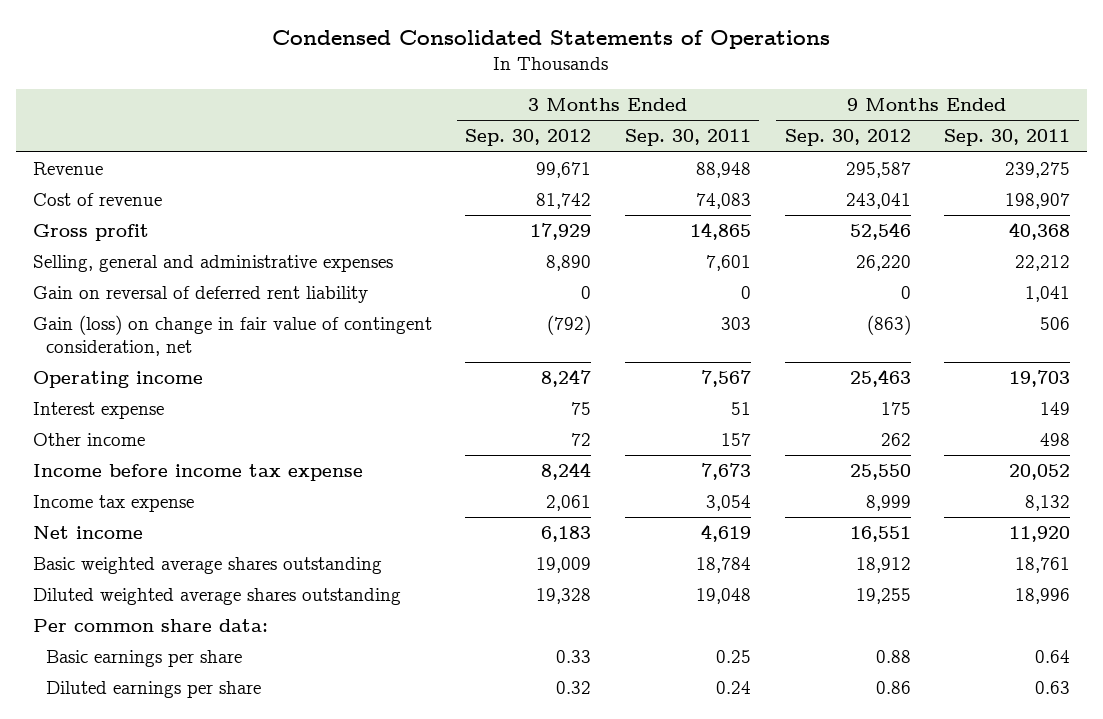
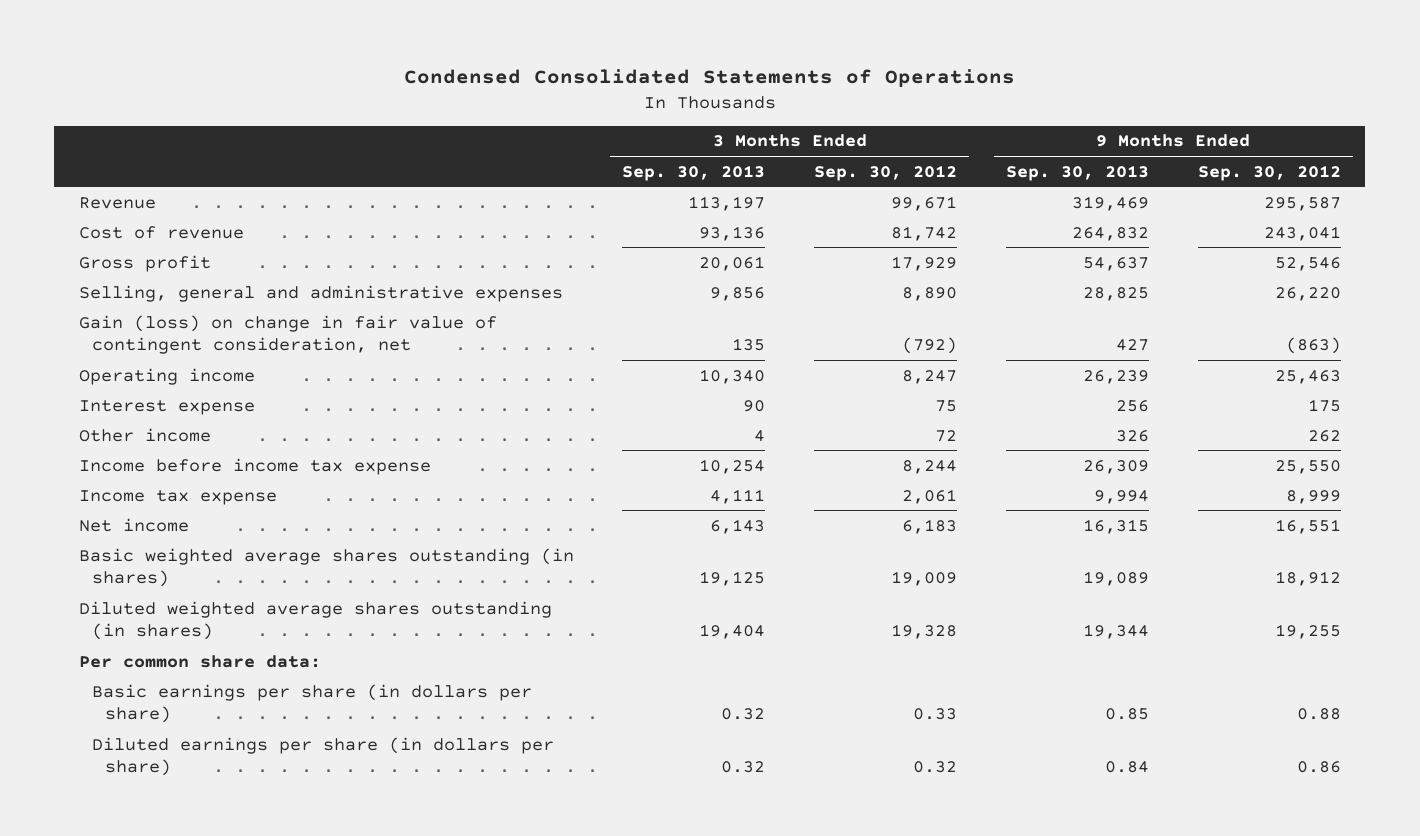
[624,129,751,147] Sep. 30, 2011 -> none
[944,129,1071,147] Sep. 30, 2011 -> none
none -> [622,164,766,181] Sep. 30, 2013
none -> [1006,164,1150,181] Sep. 30, 2013
[32,286,368,304] Gain on reversal of deferred rent liability -> none
[32,557,382,575] Basic weighted average shares outstanding -> [78,547,574,588] Basic weighted average shares outstanding (in shares)
[32,588,401,606] Diluted weighted average shares outstanding -> [78,600,552,641] Diluted weighted average shares outstanding (in shares)
[46,650,243,668] Basic earnings per share -> [91,683,532,724] Basic earnings per share (in dollars per share)
[46,681,262,699] Diluted earnings per share -> [91,736,554,777] Diluted earnings per share (in dollars per share)

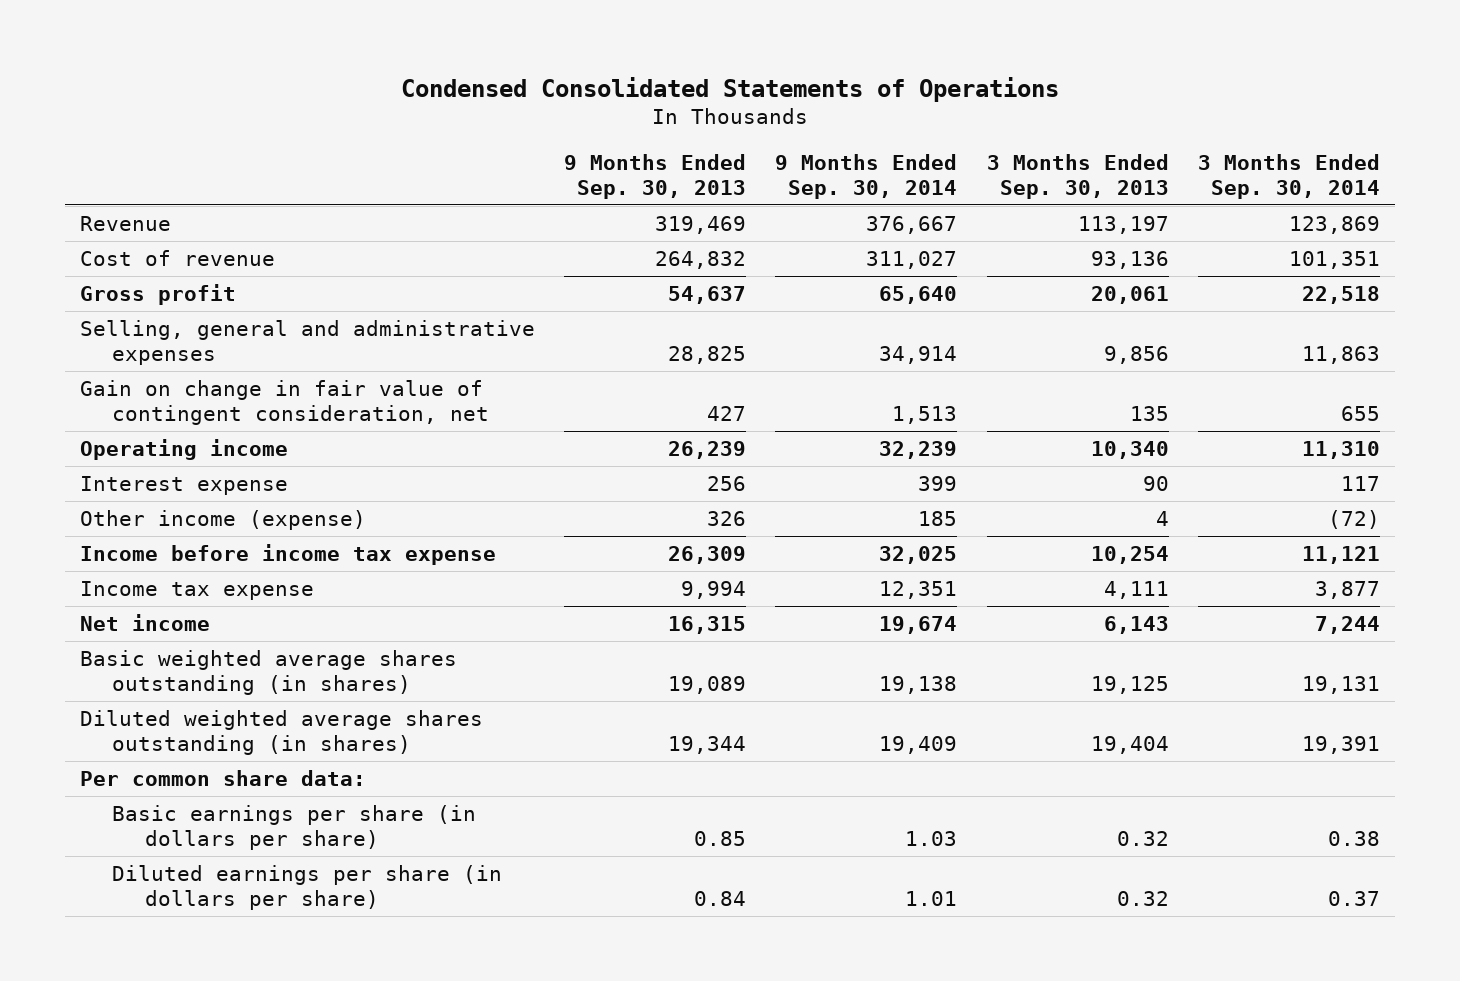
[814,164,958,181] Sep. 30, 2012 -> none
[1197,164,1341,181] Sep. 30, 2012 -> none
none -> [775,153,958,199] 9 Months Ended Sep. 30, 2014
none -> [1197,153,1380,199] 3 Months Ended Sep. 30, 2014
[78,314,497,355] Gain (loss) on change in fair value of contingent consideration, net -> [79,379,490,425] Gain on change in fair value of contingent consideration, net
[78,427,211,442] Other income -> [79,509,366,530] Other income (expense)

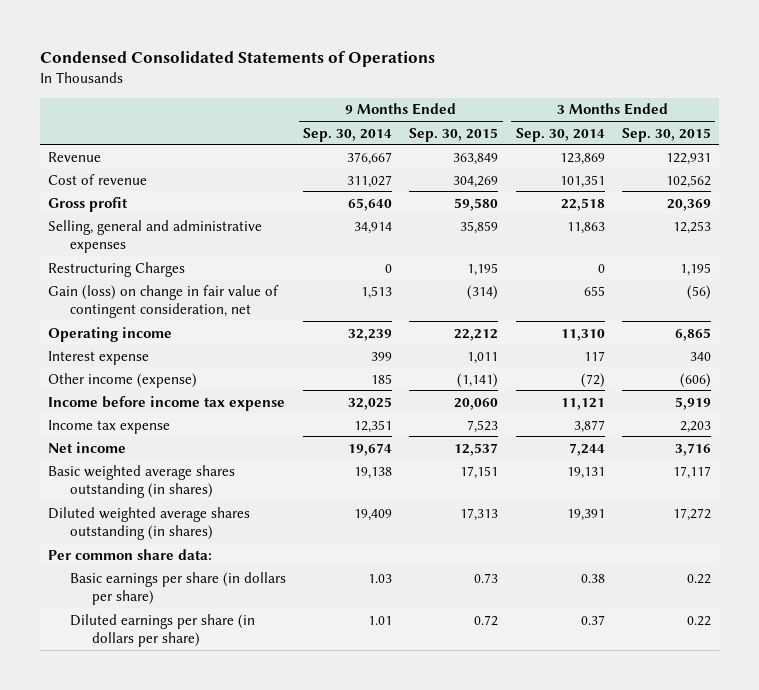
[564,153,747,199] 9 Months Ended Sep. 30, 2013 -> none
[986,153,1169,199] 3 Months Ended Sep. 30, 2013 -> none
none -> [409,127,499,142] Sep. 30, 2015
none -> [621,127,711,142] Sep. 30, 2015
none -> [48,261,186,277] Restructuring Charges
[79,379,490,425] Gain on change in fair value of contingent consideration, net -> [48,284,280,319] Gain (loss) on change in fair value of contingent consideration, net

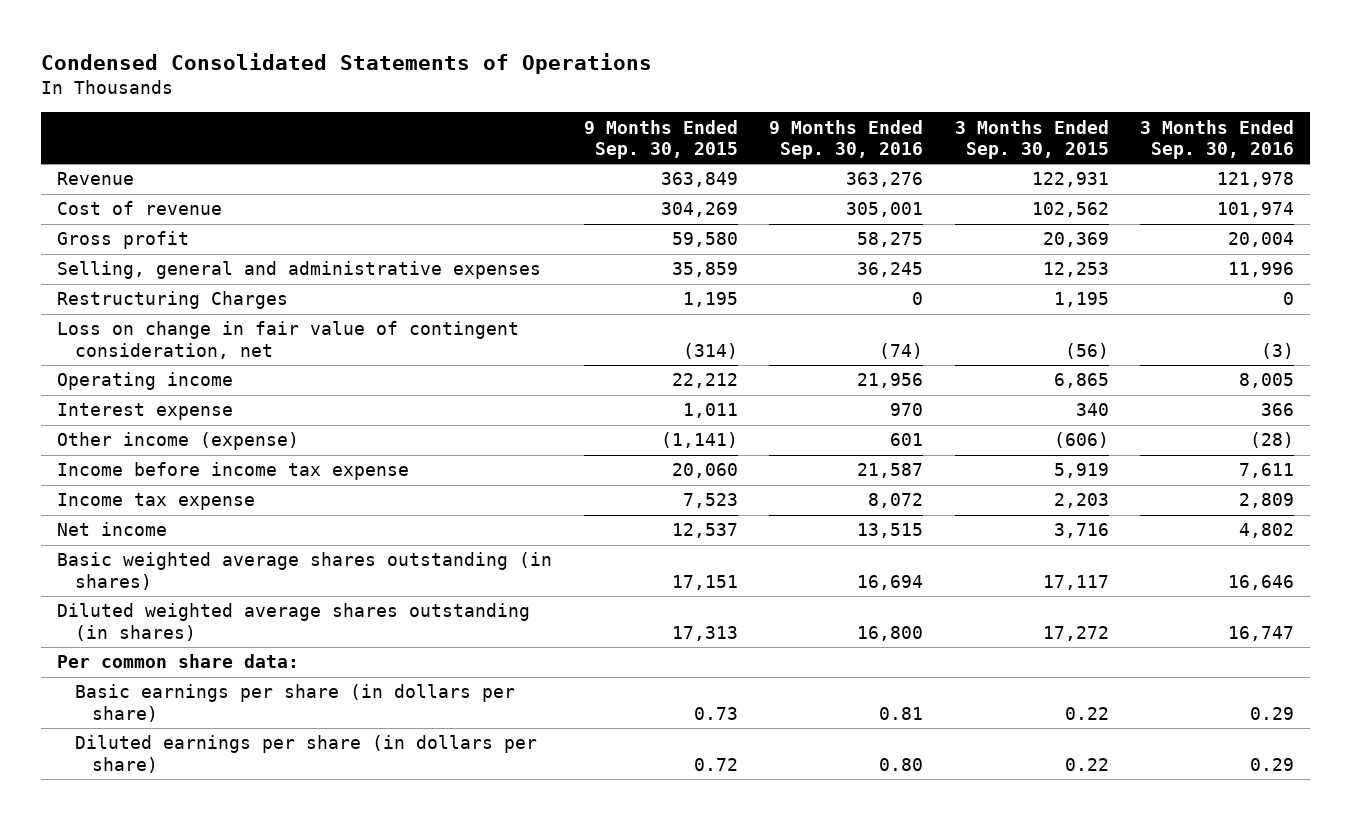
[303,127,393,142] Sep. 30, 2014 -> none
[515,127,605,142] Sep. 30, 2014 -> none
none -> [769,119,924,159] 9 Months Ended Sep. 30, 2016
none -> [1140,119,1295,159] 3 Months Ended Sep. 30, 2016
[48,284,280,319] Gain (loss) on change in fair value of contingent consideration, net -> [57,321,520,359] Loss on change in fair value of contingent consideration, net

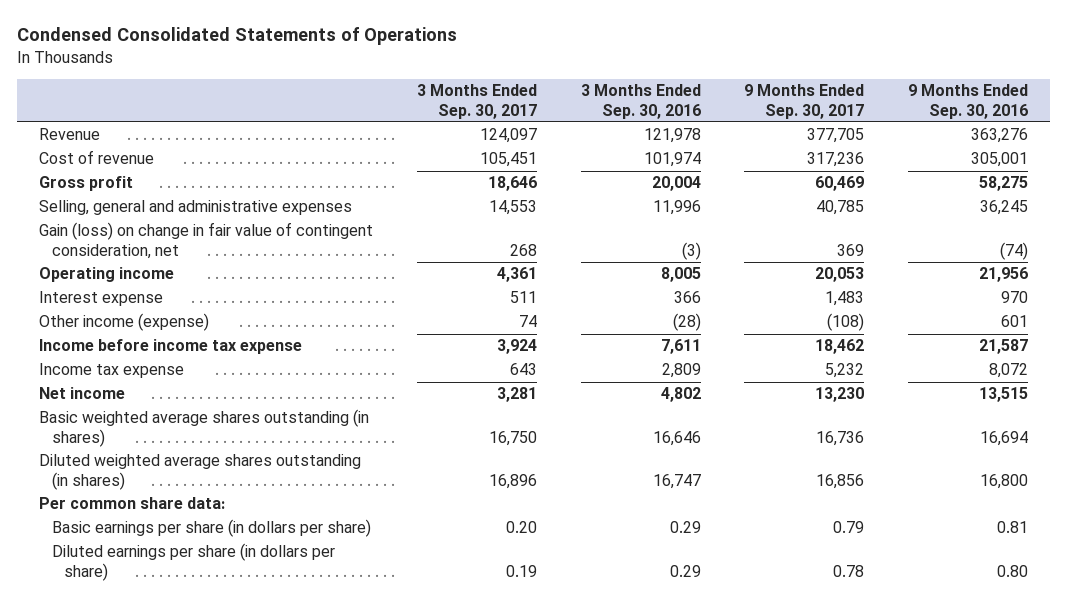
[583,119,738,159] 9 Months Ended Sep. 30, 2015 -> none
[954,119,1109,159] 3 Months Ended Sep. 30, 2015 -> none
none -> [416,84,537,119] 3 Months Ended Sep. 30, 2017
none -> [744,84,865,119] 9 Months Ended Sep. 30, 2017
[57,291,289,310] Restructuring Charges -> none
[57,321,520,359] Loss on change in fair value of contingent consideration, net -> [38,222,373,259] Gain (loss) on change in fair value of contingent consideration, net

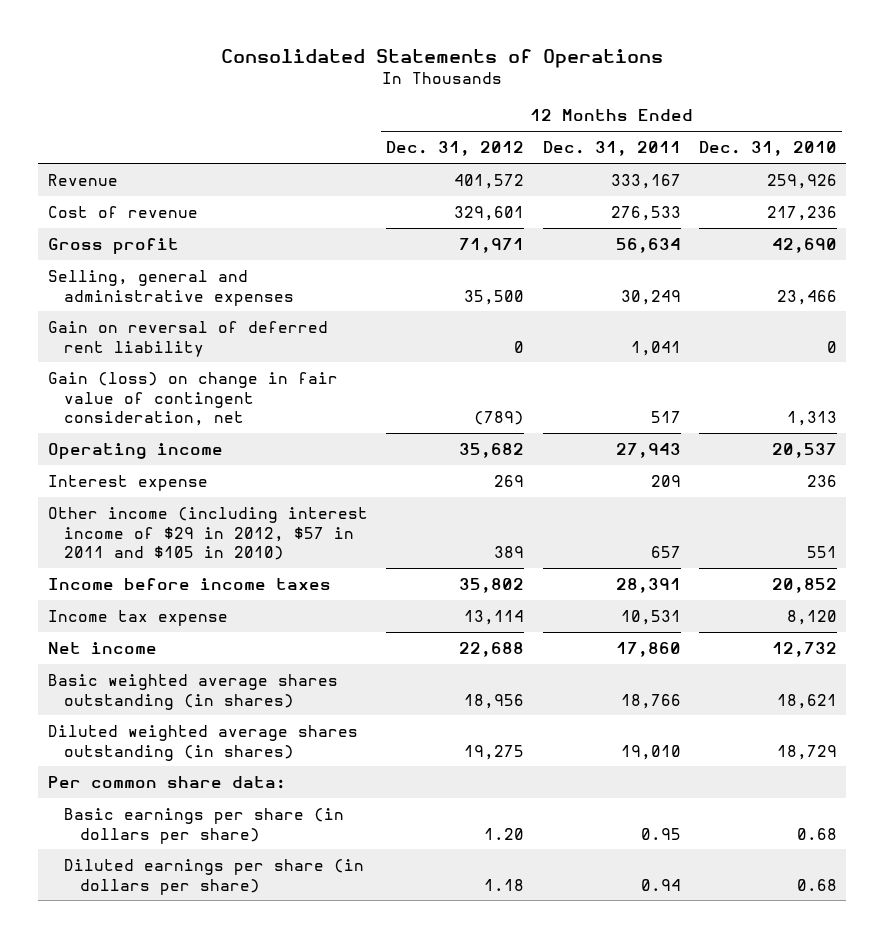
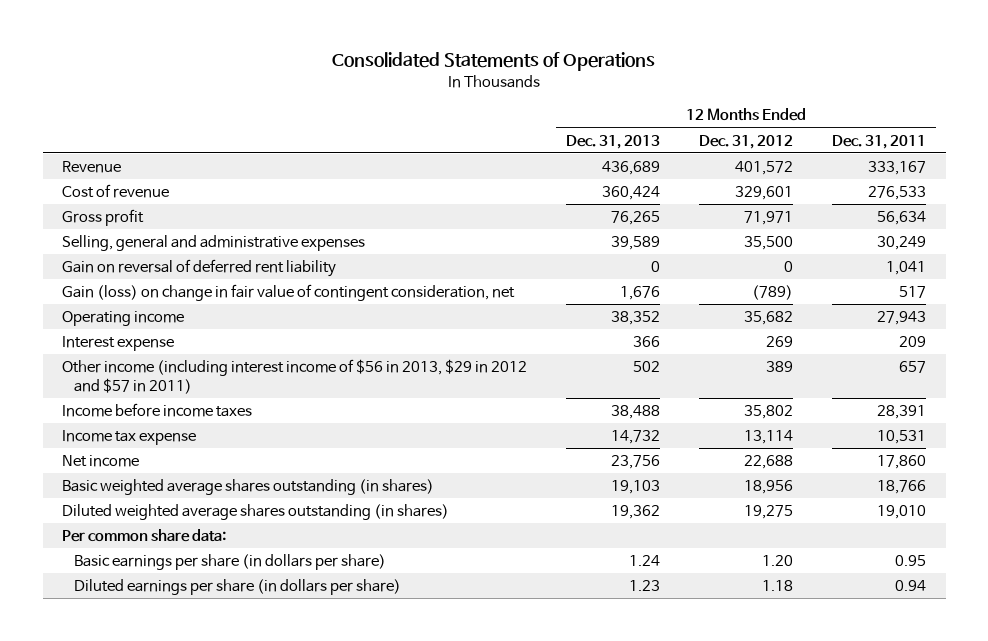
[699,141,838,157] Dec. 31, 2010 -> none
none -> [566,134,661,149] Dec. 31, 2013
[47,506,368,561] Other income (including interest income of $29 in 2012, $57 in 2011 and $105 in 2010) -> [62,359,528,395] Other income (including interest income of $56 in 2013, $29 in 2012 and $57 in 2011)

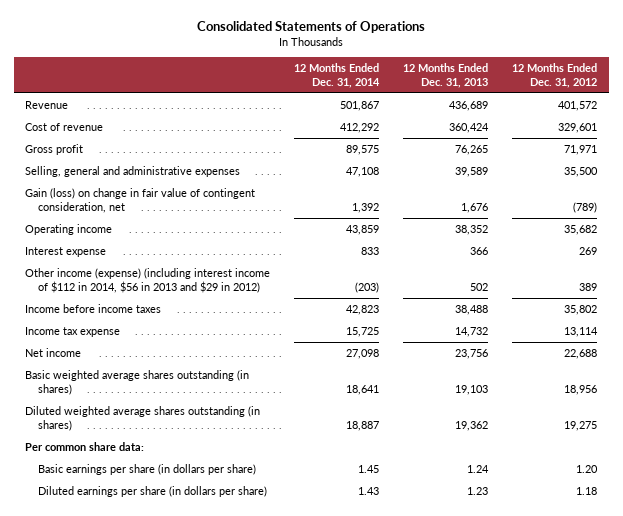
[832,134,927,149] Dec. 31, 2011 -> none
none -> [294,62,381,89] 12 Months Ended Dec. 31, 2014
[62,259,337,278] Gain on reversal of deferred rent liability -> none
[62,359,528,395] Other income (including interest income of $56 in 2013, $29 in 2012 and $57 in 2011) -> [25,267,271,294] Other income (expense) (including interest income of $112 in 2014, $56 in 2013 and $29 in 2012)

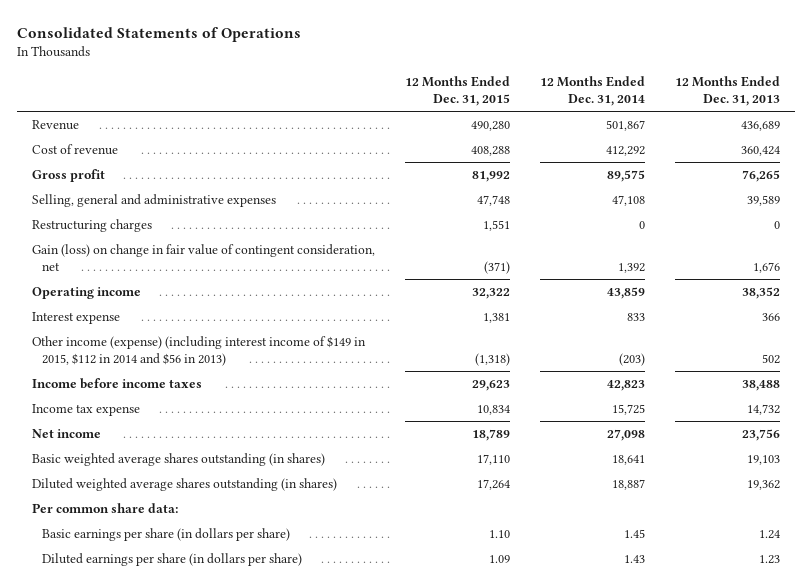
[512,62,598,89] 12 Months Ended Dec. 31, 2012 -> none
none -> [404,76,510,107] 12 Months Ended Dec. 31, 2015
none -> [31,218,152,232] Restructuring charges
[25,267,271,294] Other income (expense) (including interest income of $112 in 2014, $56 in 2013 and $29 in 2012) -> [31,335,366,366] Other income (expense) (including interest income of $149 in 2015, $112 in 2014 and $56 in 2013)

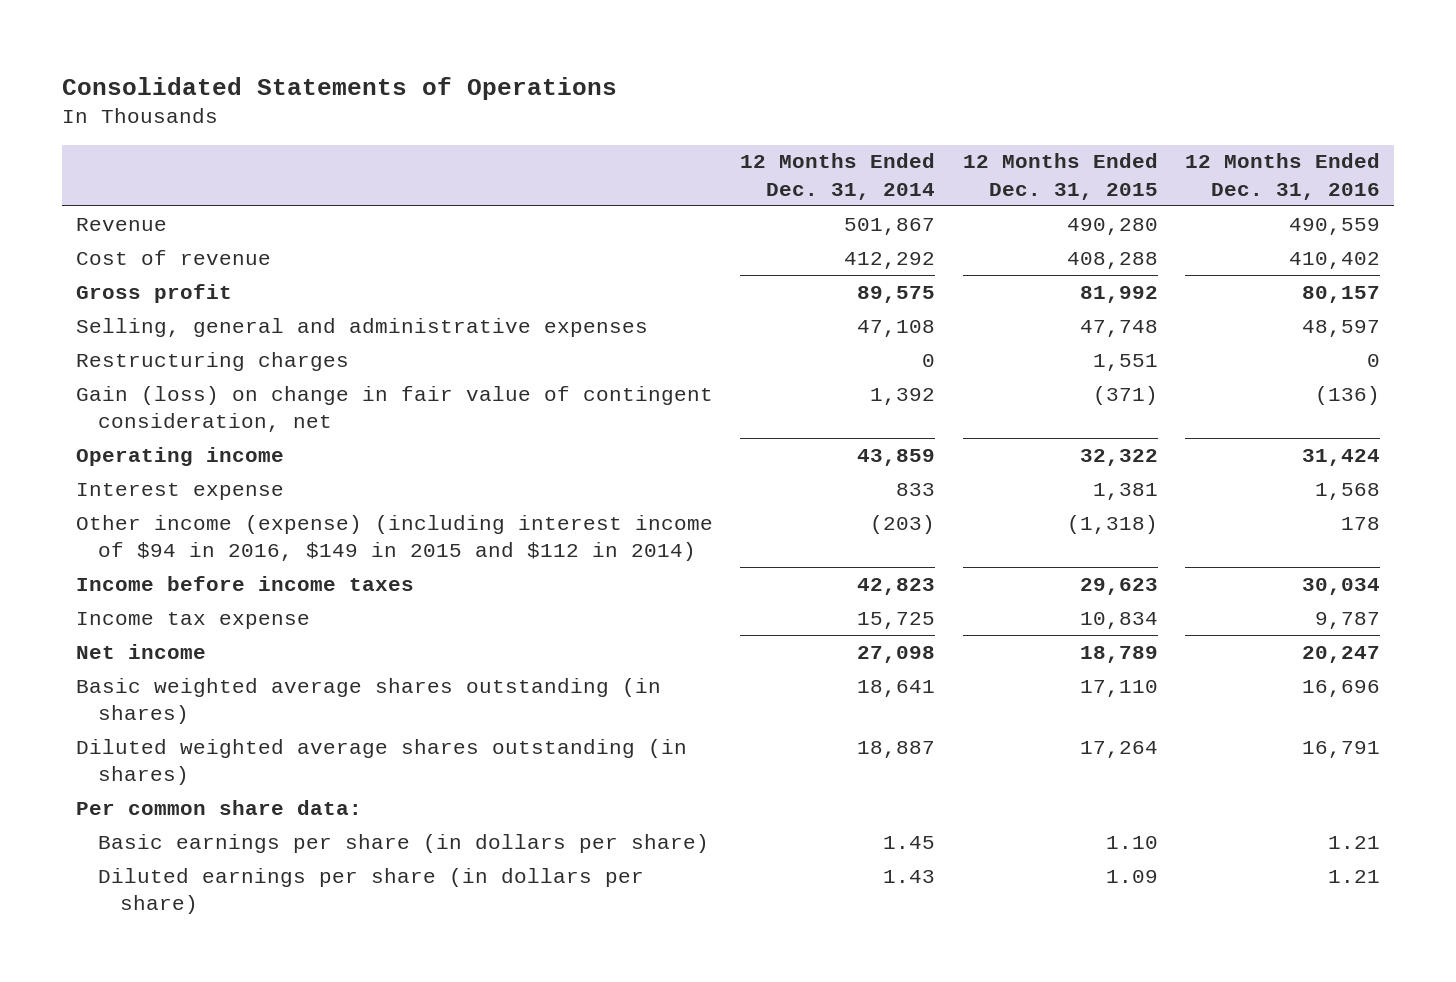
[674,76,780,107] 12 Months Ended Dec. 31, 2013 -> none
none -> [1185,153,1381,200] 12 Months Ended Dec. 31, 2016
[31,335,366,366] Other income (expense) (including interest income of $149 in 2015, $112 in 2014 and $56 in 2013) -> [75,514,713,562] Other income (expense) (including interest income of $94 in 2016, $149 in 2015 and $112 in 2014)

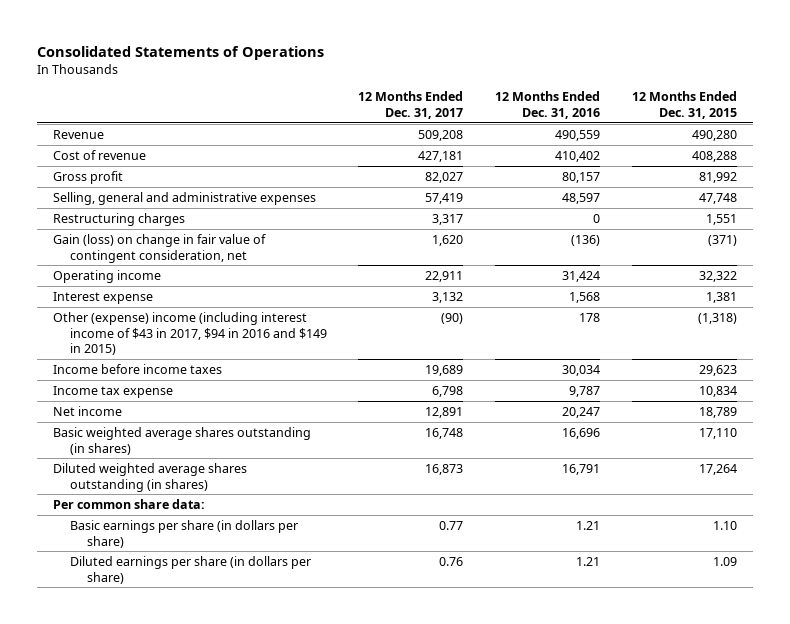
[740,153,936,200] 12 Months Ended Dec. 31, 2014 -> none
none -> [358,91,464,120] 12 Months Ended Dec. 31, 2017
[75,514,713,562] Other income (expense) (including interest income of $94 in 2016, $149 in 2015 and $112 in 2014) -> [52,311,327,356] Other (expense) income (including interest income of $43 in 2017, $94 in 2016 and $149 in 2015)

